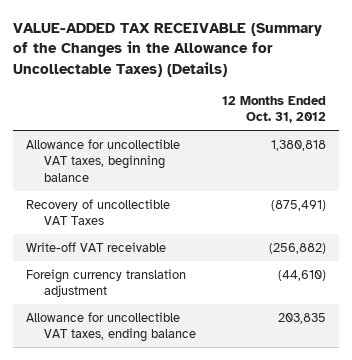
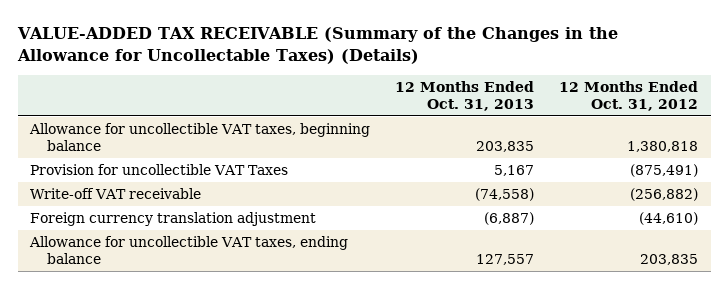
none -> [395,80,535,111] 12 Months Ended Oct. 31, 2013
[25,198,170,226] Recovery of uncollectible VAT Taxes -> [30,164,289,176] Provision for uncollectible VAT Taxes

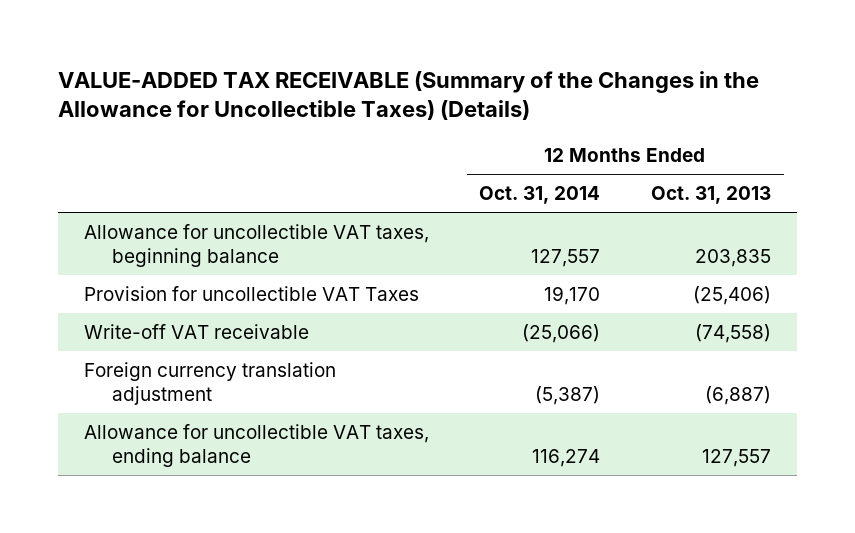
[16,27,618,64] VALUE-ADDED TAX RECEIVABLE (Summary of the Changes in the Allowance for Uncollectable Taxes) (Details) -> [58,70,760,121] VALUE-ADDED TAX RECEIVABLE (Summary of the Changes in the Allowance for Uncollectible Taxes) (Details)
[559,80,699,111] 12 Months Ended Oct. 31, 2012 -> none
none -> [479,185,601,204] Oct. 31, 2014
[494,165,535,177] 5,167 -> [693,285,772,305] (25,406)

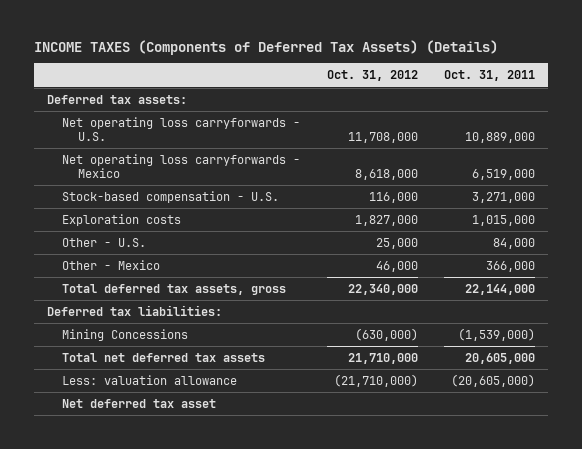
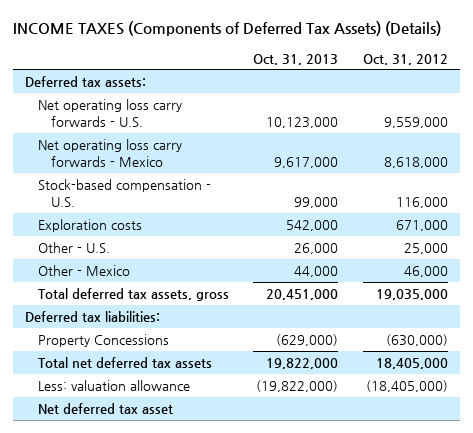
[443,70,535,82] Oct. 31, 2011 -> none
none -> [253,53,339,65] Oct. 31, 2013
[62,116,301,142] Net operating loss carryforwards - U.S. -> [38,99,183,127] Net operating loss carry forwards - U.S.
[347,132,418,144] 11,708,000 -> [383,116,448,128] 9,559,000
[62,153,301,179] Net operating loss carryforwards - Mexico -> [38,139,183,167] Net operating loss carry forwards - Mexico
[354,214,418,226] 1,827,000 -> [395,220,448,232] 671,000
[347,283,418,295] 22,340,000 -> [375,289,448,301] 19,035,000
[62,328,189,341] Mining Concessions -> [38,334,170,348] Property Concessions
[347,352,418,364] 21,710,000 -> [375,358,448,370] 18,405,000
[333,373,418,387] (21,710,000) -> [365,380,448,393] (18,405,000)

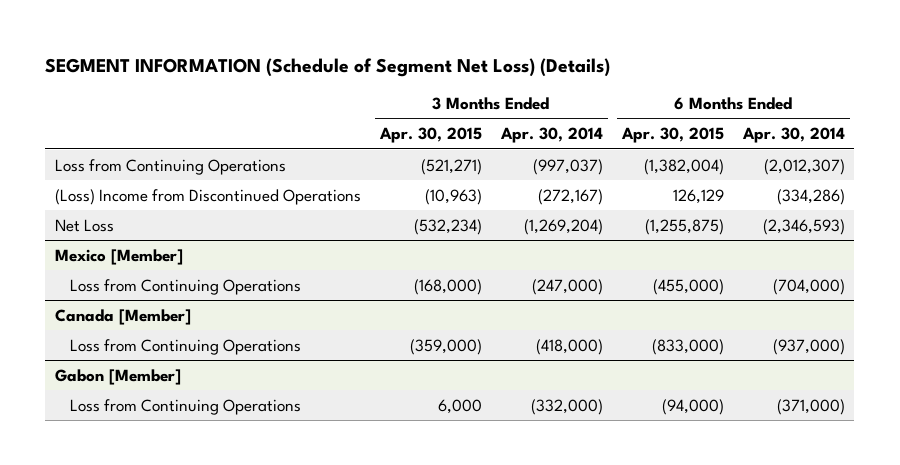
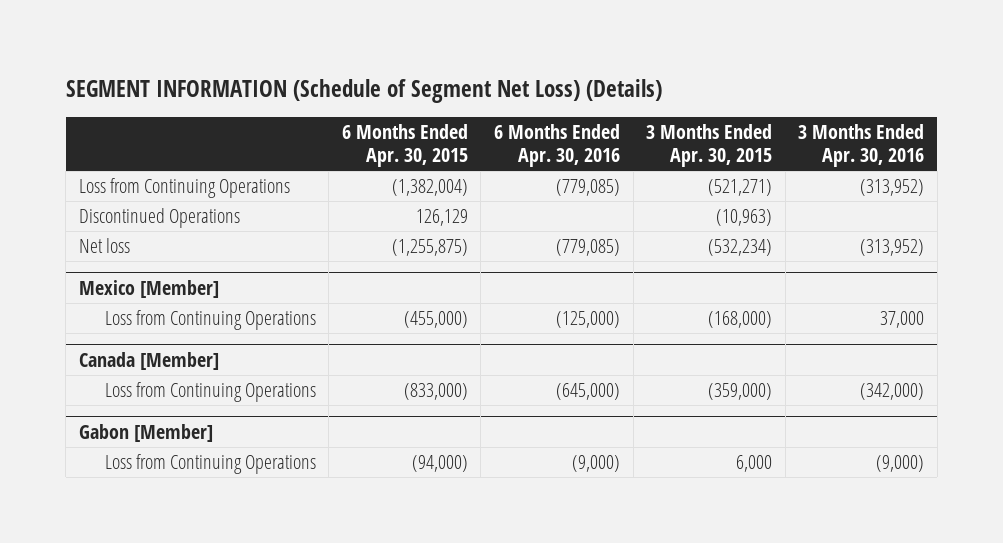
[499,127,603,144] Apr. 30, 2014 -> none
[741,127,845,144] Apr. 30, 2014 -> none
none -> [493,123,620,167] 6 Months Ended Apr. 30, 2016
none -> [798,123,925,167] 3 Months Ended Apr. 30, 2016
[54,188,361,205] (Loss) Income from Discontinued Operations -> [78,208,240,229] Discontinued Operations
[54,218,114,232] Net Loss -> [78,238,130,254] Net loss

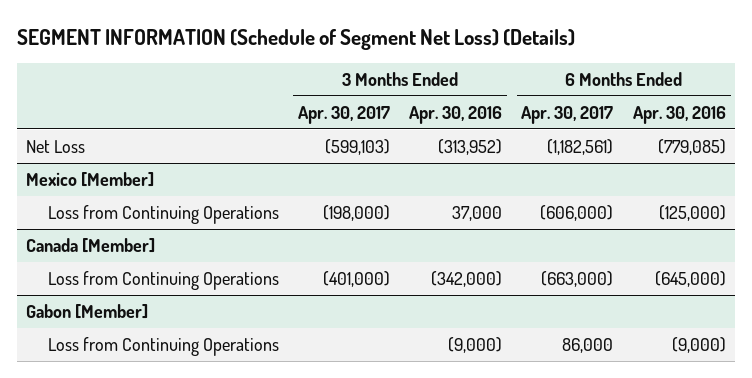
[341,123,468,167] 6 Months Ended Apr. 30, 2015 -> none
[646,123,773,167] 3 Months Ended Apr. 30, 2015 -> none
none -> [297,105,390,124] Apr. 30, 2017
none -> [521,105,614,124] Apr. 30, 2017
[78,178,290,199] Loss from Continuing Operations -> none
[78,208,240,229] Discontinued Operations -> none
[78,238,130,254] Net loss -> [26,140,86,154] Net Loss

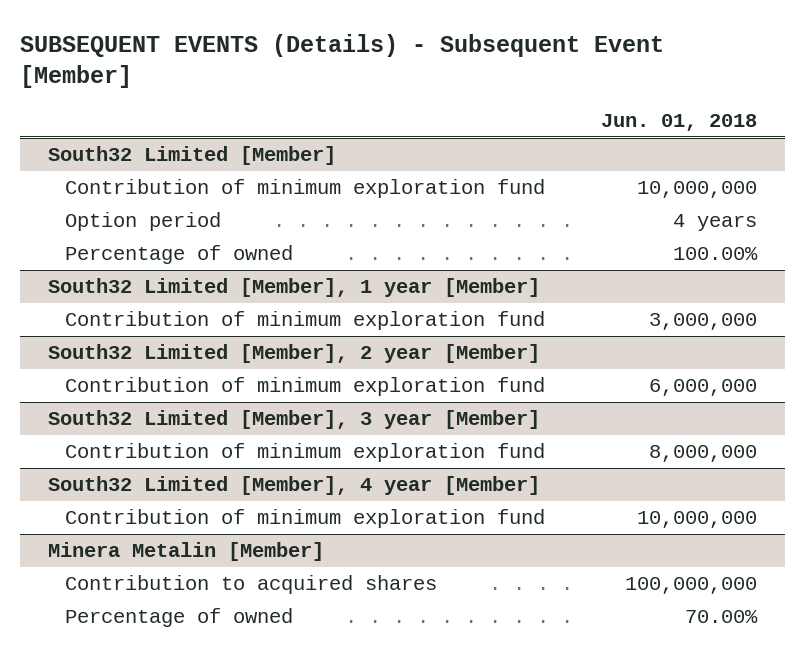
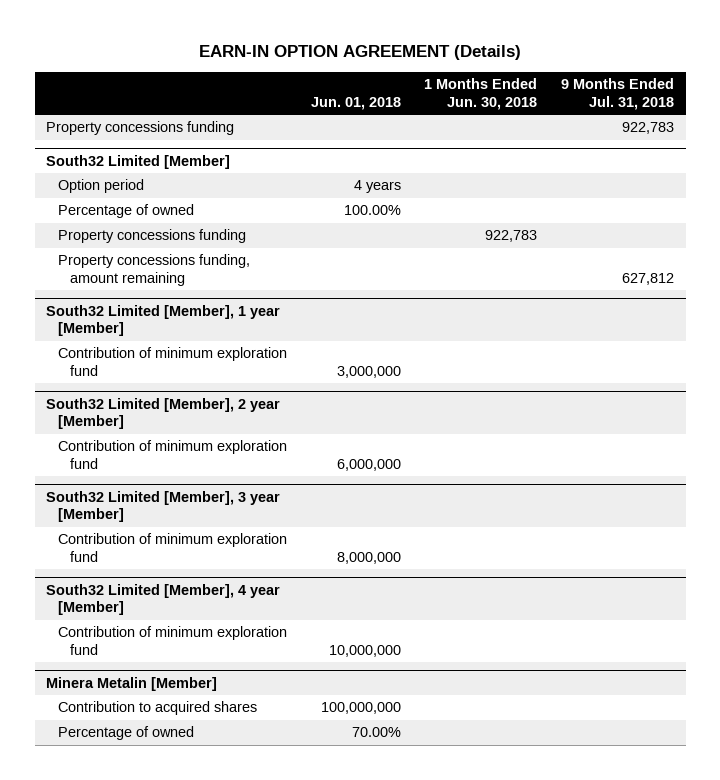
[20,33,665,89] SUBSEQUENT EVENTS (Details) - Subsequent Event [Member] -> [199,45,522,61] EARN-IN OPTION AGREEMENT (Details)
none -> [424,78,538,110] 1 Months Ended Jun. 30, 2018
none -> [560,78,674,110] 9 Months Ended Jul. 31, 2018
none -> [46,121,235,136] Property concessions funding
[64,179,545,199] Contribution of minimum exploration fund -> none
none -> [58,229,247,244] Property concessions funding
none -> [58,254,251,286] Property concessions funding, amount remaining

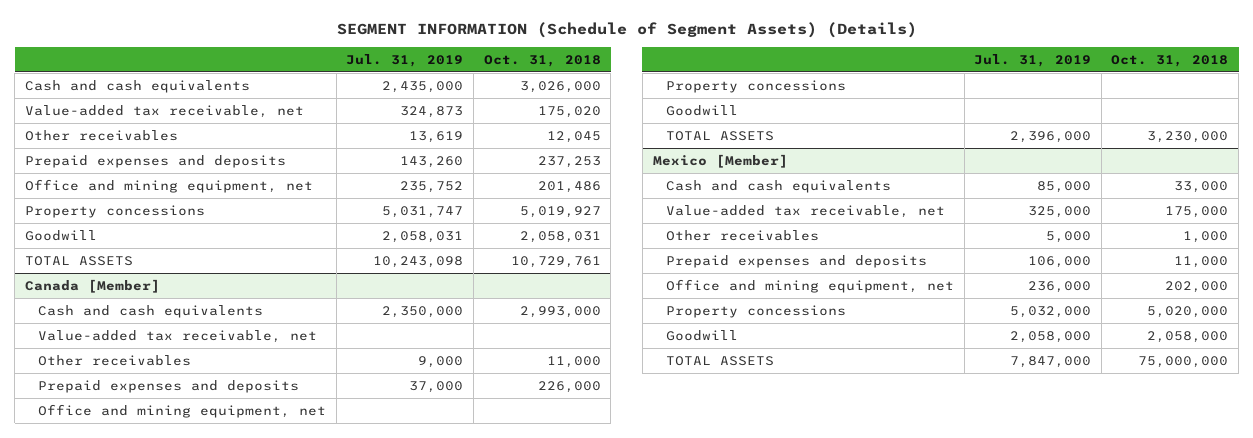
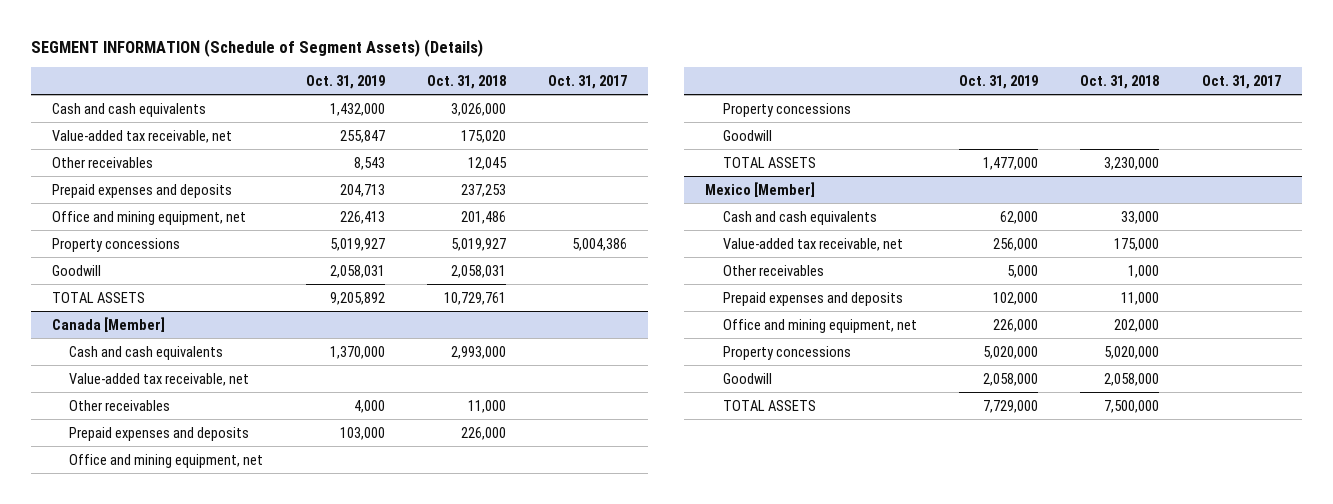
[346,53,464,67] Jul. 31, 2019 -> none
none -> [305,74,385,89] Oct. 31, 2019
none -> [548,74,628,89] Oct. 31, 2017
[1138,355,1229,368] 75,000,000 -> [1104,399,1160,413] 7,500,000

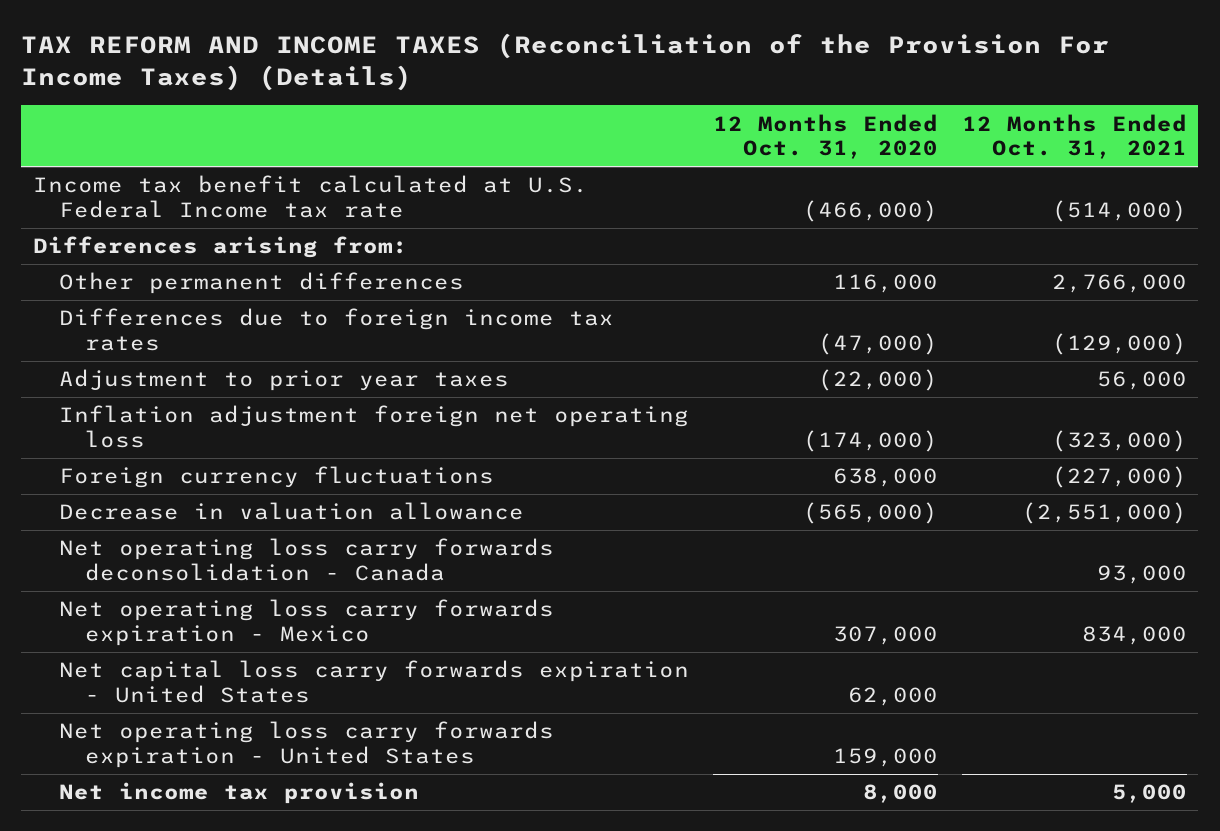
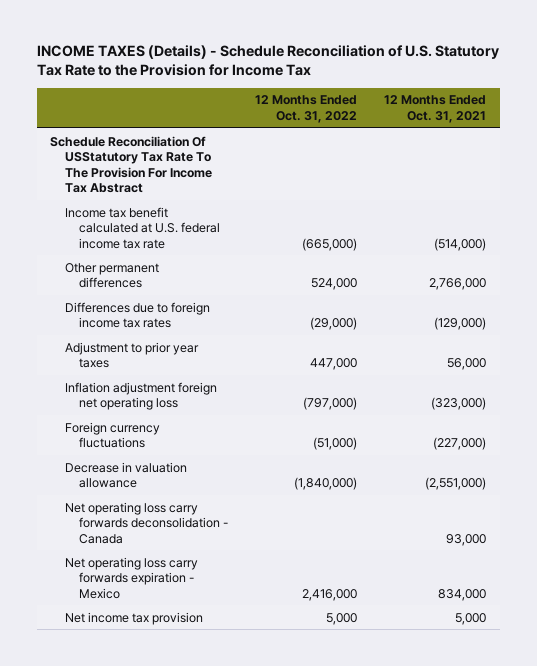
[21,33,1110,91] TAX REFORM AND INCOME TAXES (Reconciliation of the Provision For Income Taxes) (Details) -> [36,45,499,77] INCOME TAXES (Details) - Schedule Reconciliation of U.S. Statutory Tax Rate to the Provision for Income Tax
[712,113,938,160] 12 Months Ended Oct. 31, 2020 -> none
none -> [255,95,358,123] 12 Months Ended Oct. 31, 2022
[33,236,409,259] Differences arising from: -> none
none -> [50,135,212,194] Schedule Reconciliation Of USStatutory Tax Rate To The Provision For Income Tax Abstract
[33,175,589,218] Income tax benefit calculated at U.S. Federal Income tax rate -> [64,206,220,249] Income tax benefit calculated at U.S. federal income tax rate
[58,660,689,703] Net capital loss carry forwards expiration - United States -> none
[58,721,554,768] Net operating loss carry forwards expiration - United States -> none

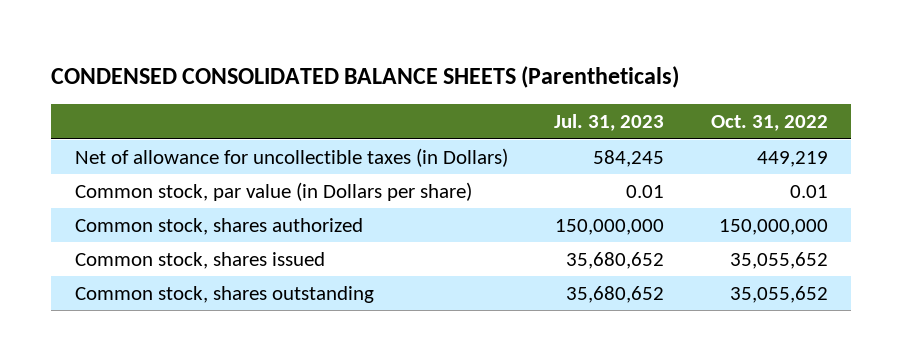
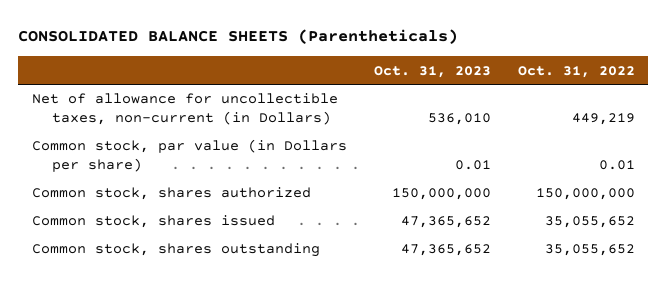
[51,65,680,88] CONDENSED CONSOLIDATED BALANCE SHEETS (Parentheticals) -> [18,29,459,45] CONSOLIDATED BALANCE SHEETS (Parentheticals)
[554,114,665,132] Jul. 31, 2023 -> none
none -> [373,65,491,78] Oct. 31, 2023
[74,147,508,167] Net of allowance for uncollectible taxes (in Dollars) -> [31,93,338,126] Net of allowance for uncollectible taxes, non-current (in Dollars)

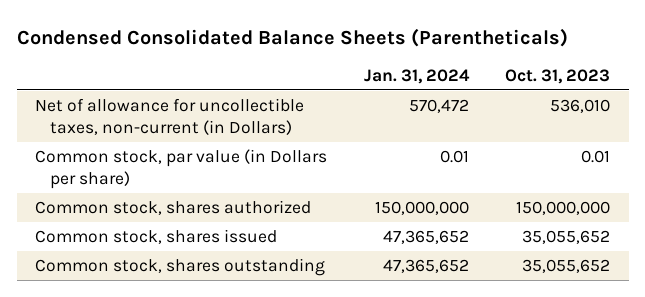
[18,29,459,45] CONSOLIDATED BALANCE SHEETS (Parentheticals) -> [16,27,568,47] Condensed Consolidated Balance Sheets (Parentheticals)
[517,65,635,78] Oct. 31, 2022 -> none
none -> [363,68,470,84] Jan. 31, 2024
[400,216,491,229] 47,365,652 -> [522,229,611,244] 35,055,652
[400,244,491,257] 47,365,652 -> [522,258,611,273] 35,055,652

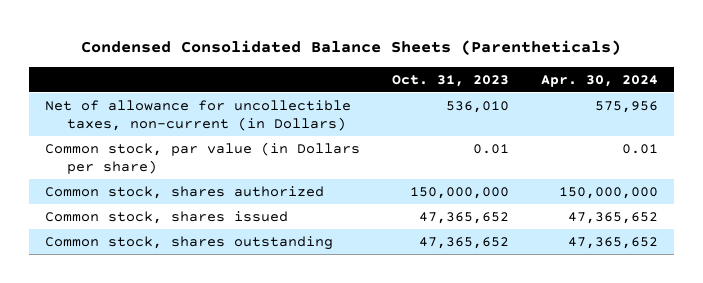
[363,68,470,84] Jan. 31, 2024 -> none
none -> [541,74,659,87] Apr. 30, 2024
[522,229,611,244] 35,055,652 -> [418,211,509,224] 47,365,652
[522,258,611,273] 35,055,652 -> [418,236,509,249] 47,365,652

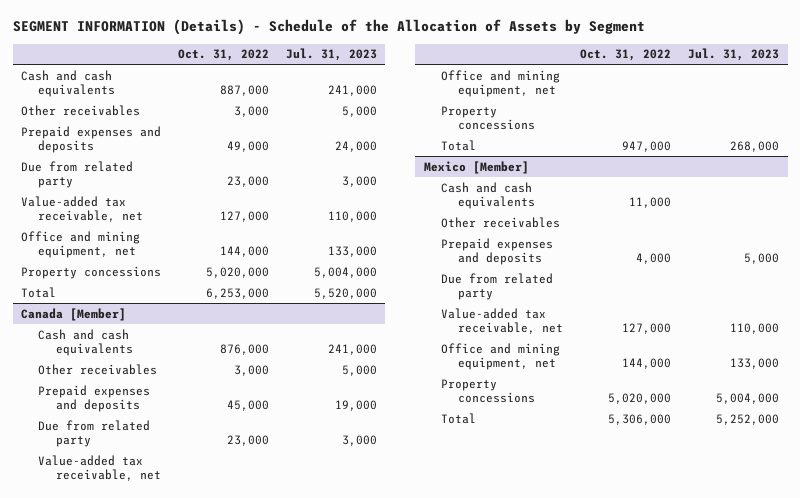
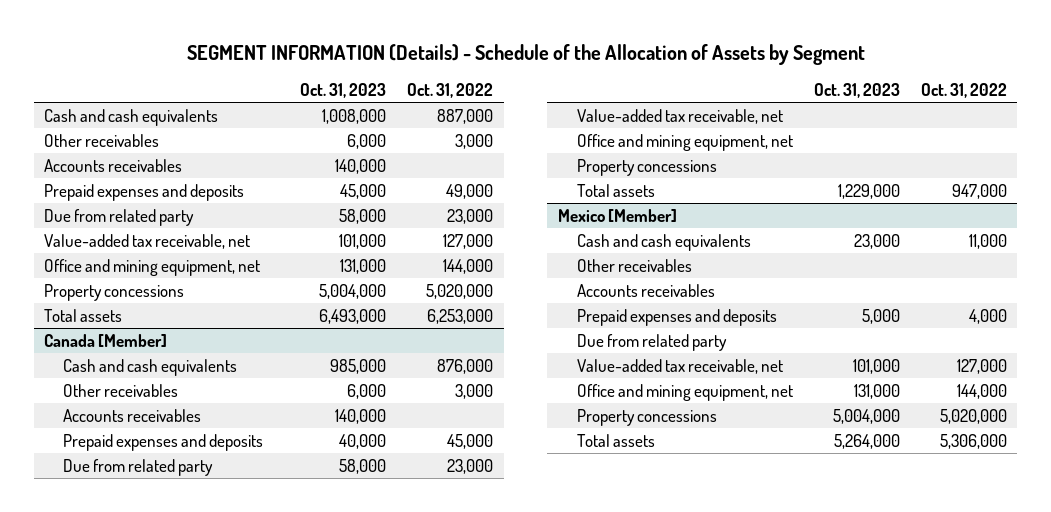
[285,48,377,62] Jul. 31, 2023 -> none
none -> [300,83,387,99] Oct. 31, 2023
none -> [44,158,183,172] Accounts receivables
[21,286,57,298] Total -> [44,308,123,322] Total assets
none -> [63,408,202,422] Accounts receivables
[441,139,477,151] Total -> [576,183,655,197] Total assets
none -> [576,283,715,297] Accounts receivables
[441,412,477,424] Total -> [576,433,655,447] Total assets

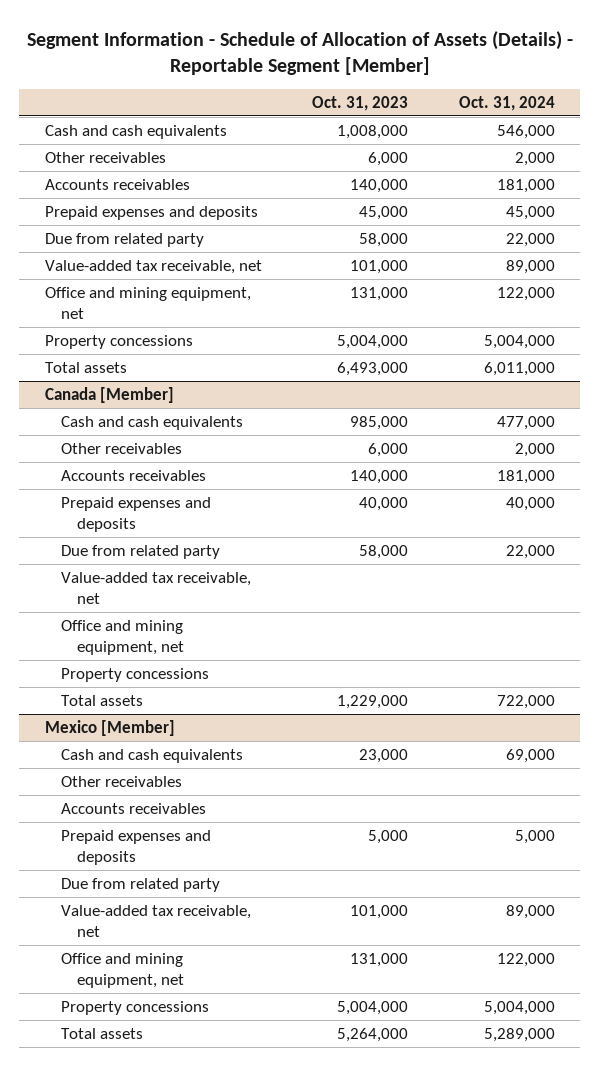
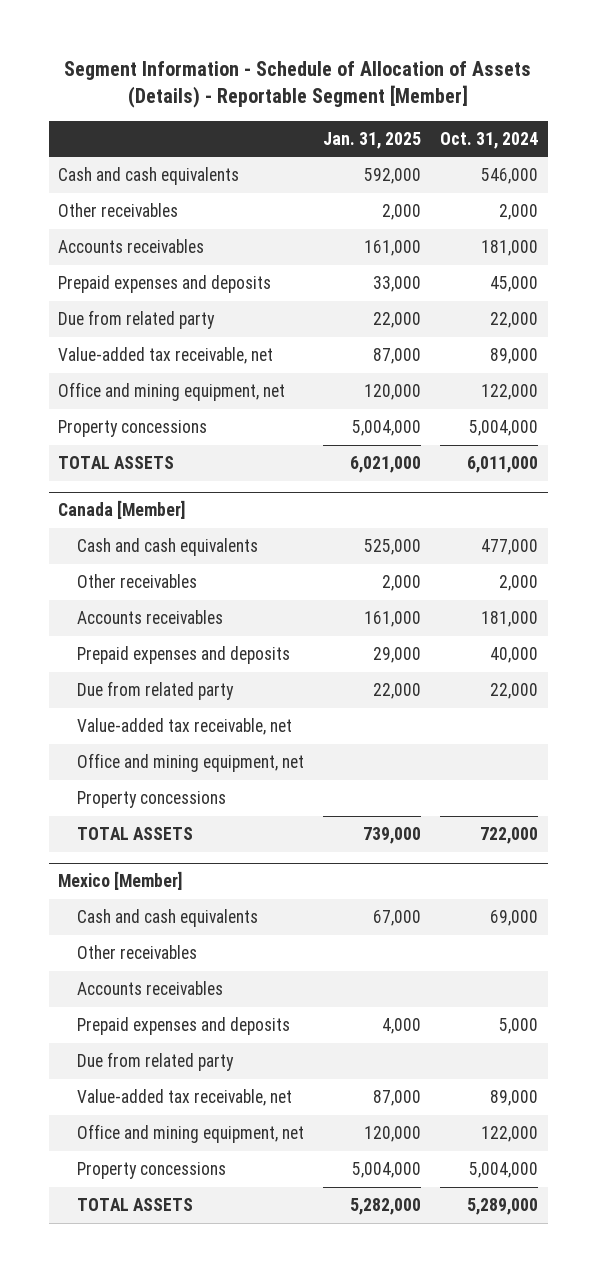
[312,95,409,111] Oct. 31, 2023 -> none
none -> [322,131,421,149] Jan. 31, 2025
[44,361,127,373] Total assets -> [58,456,175,470] TOTAL ASSETS
[60,694,143,706] Total assets -> [76,827,193,841] TOTAL ASSETS
[60,1027,143,1039] Total assets -> [76,1198,193,1212] TOTAL ASSETS

